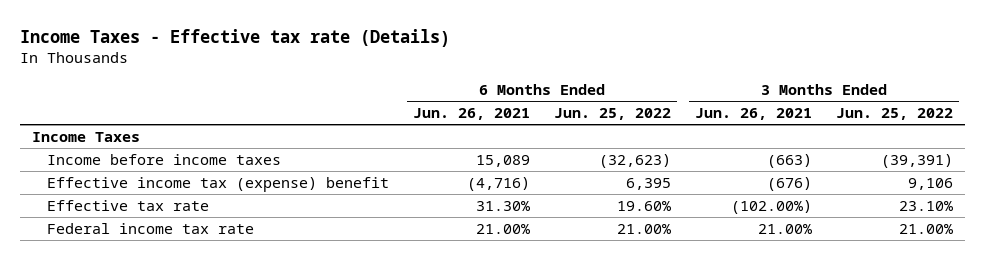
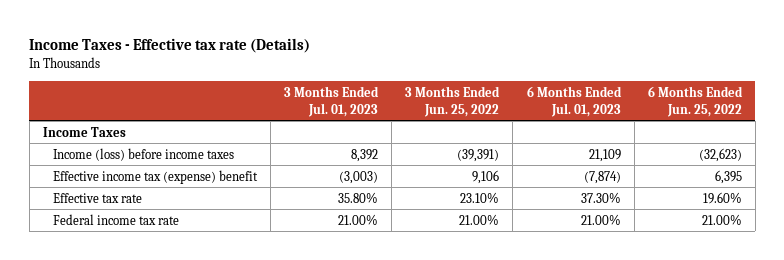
[412,107,530,120] Jun. 26, 2021 -> none
[694,107,812,120] Jun. 26, 2021 -> none
none -> [284,85,380,117] 3 Months Ended Jul. 01, 2023
none -> [526,85,622,117] 6 Months Ended Jul. 01, 2023
[46,153,281,165] Income before income taxes -> [53,147,235,161] Income (loss) before income taxes

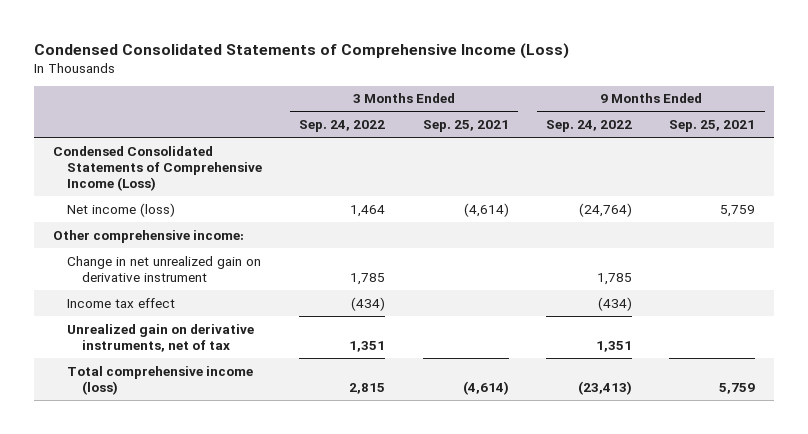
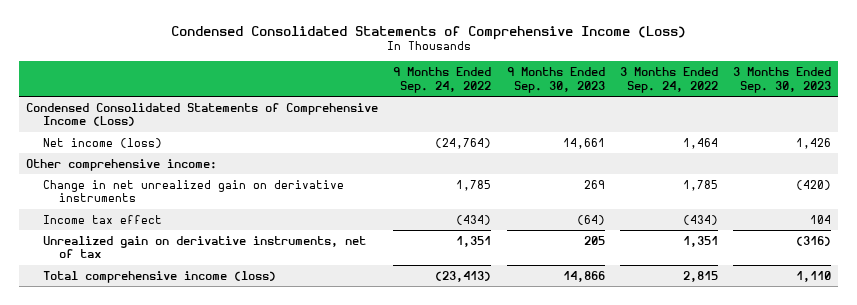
[422,120,509,133] Sep. 25, 2021 -> none
[669,120,756,133] Sep. 25, 2021 -> none
none -> [506,66,605,93] 9 Months Ended Sep. 30, 2023
none -> [732,66,831,93] 3 Months Ended Sep. 30, 2023
[67,255,262,282] Change in net unrealized gain on derivative instrument -> [42,179,344,203] Change in net unrealized gain on derivative instruments

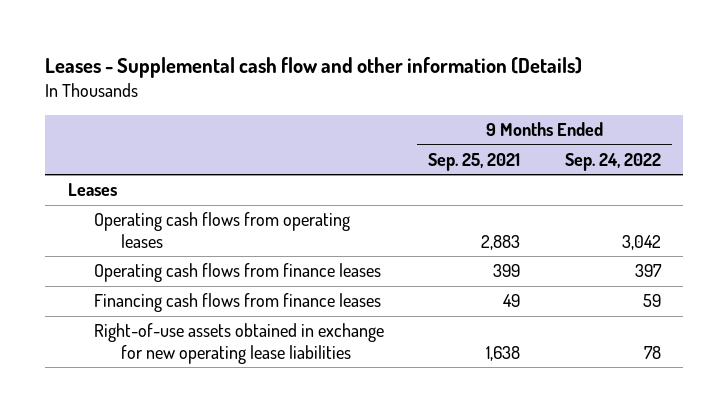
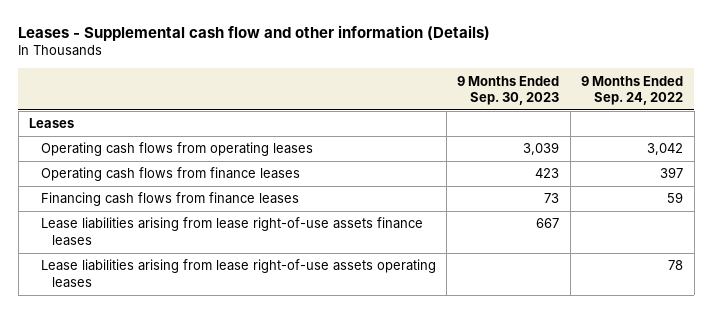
[428,153,521,172] Sep. 25, 2021 -> none
none -> [457,75,560,105] 9 Months Ended Sep. 30, 2023
none -> [40,217,423,246] Lease liabilities arising from lease right-of-use assets finance leases
[94,323,385,364] Right-of-use assets obtained in exchange for new operating lease liabilities -> [40,259,436,288] Lease liabilities arising from lease right-of-use assets operating leases

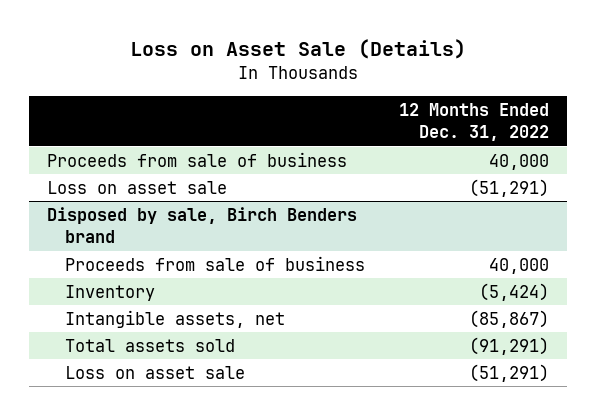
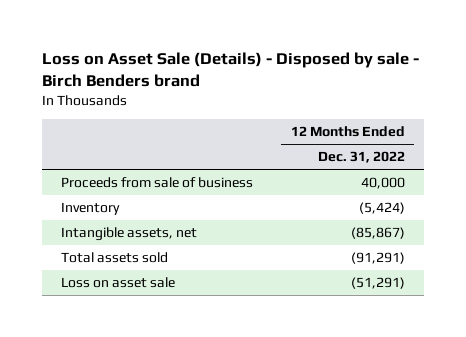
[130,39,467,60] Loss on Asset Sale (Details) -> [41,51,419,87] Loss on Asset Sale (Details) - Disposed by sale - Birch Benders brand
[46,180,227,194] Loss on asset sale -> none
[46,206,357,244] Disposed by sale, Birch Benders brand -> none
[64,255,365,271] Proceeds from sale of business -> none

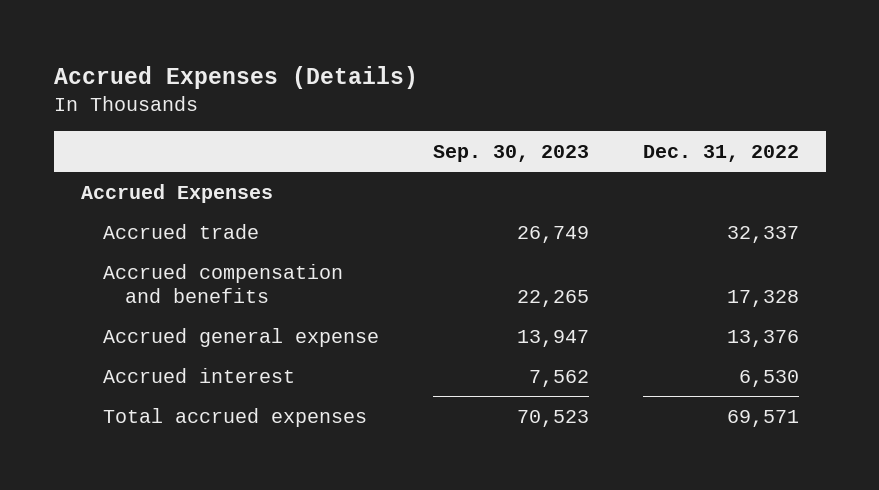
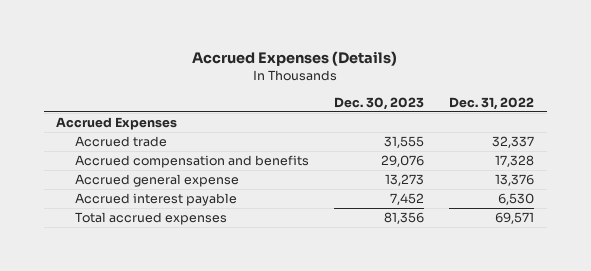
[432,144,589,162] Sep. 30, 2023 -> none
none -> [333,96,424,110] Dec. 30, 2023
[102,367,295,383] Accrued interest -> [74,193,237,207] Accrued interest payable

